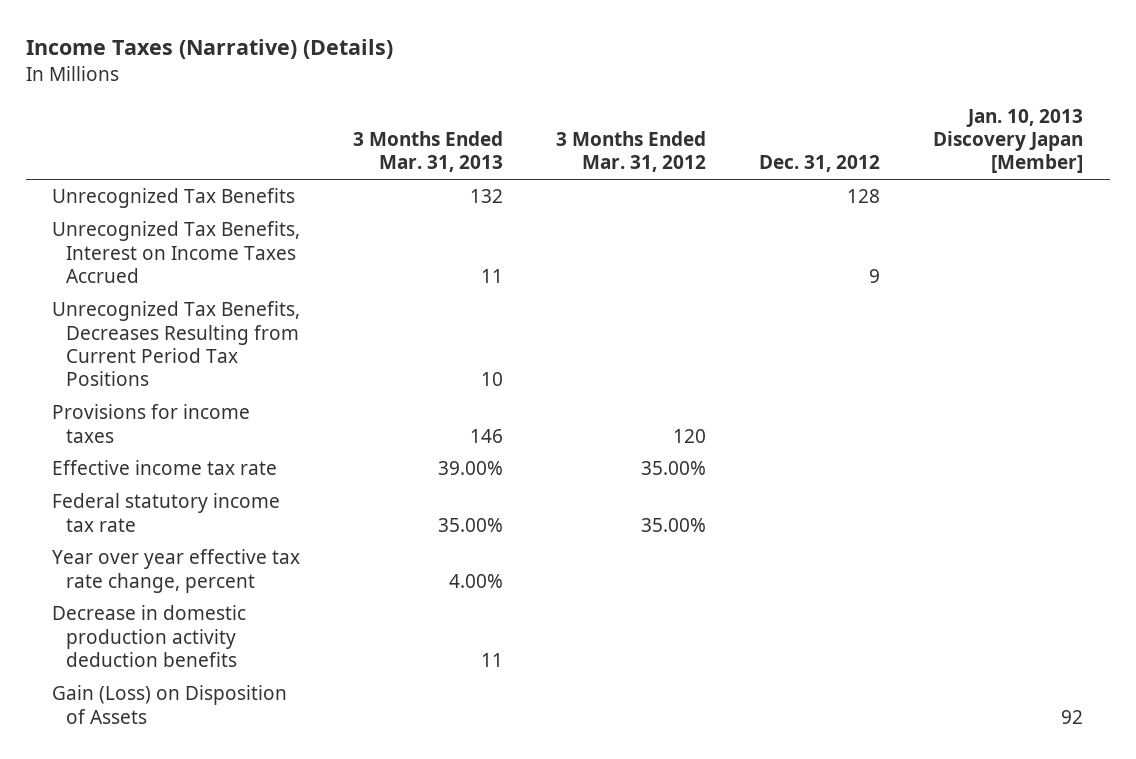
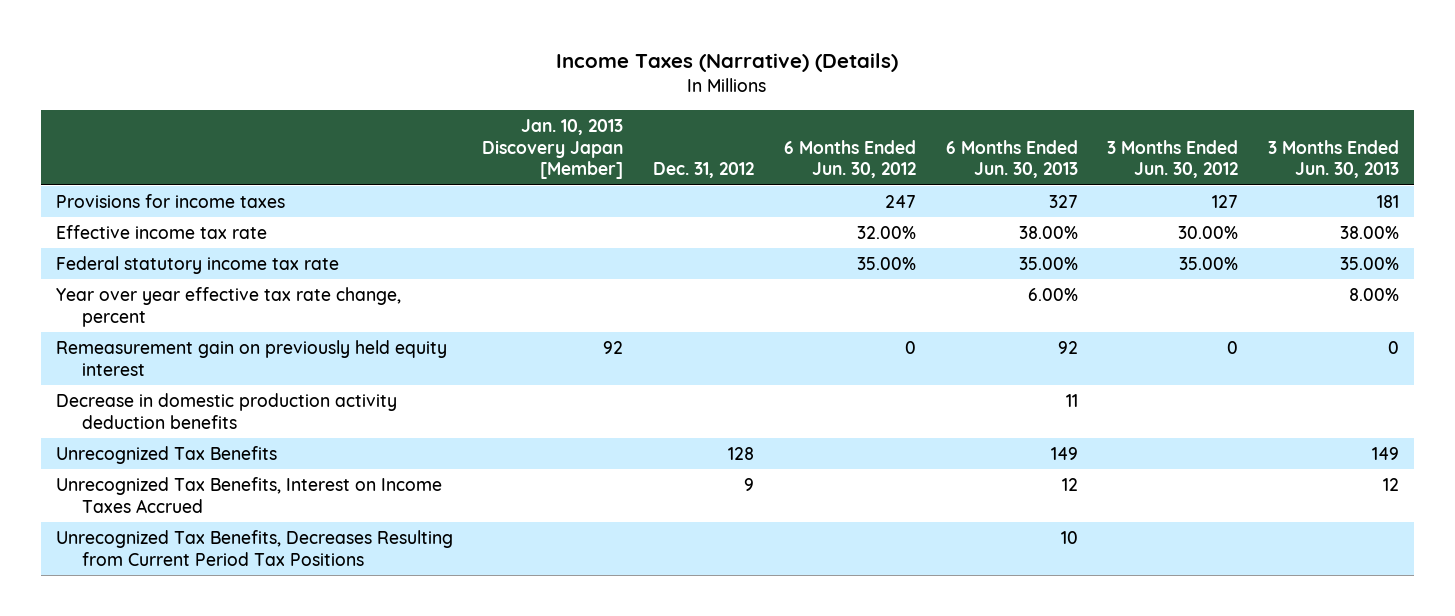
[353,131,504,173] 3 Months Ended Mar. 31, 2013 -> none
[556,131,707,173] 3 Months Ended Mar. 31, 2012 -> none
none -> [783,139,916,179] 6 Months Ended Jun. 30, 2012
none -> [945,139,1078,179] 6 Months Ended Jun. 30, 2013
none -> [1107,139,1239,179] 3 Months Ended Jun. 30, 2012
none -> [1267,139,1399,179] 3 Months Ended Jun. 30, 2013
none -> [55,340,447,376] Remeasurement gain on previously held equity interest
[52,685,288,724] Gain (Loss) on Disposition of Assets -> none
[52,188,296,209] Unrecognized Tax Benefits -> [55,446,277,465] Unrecognized Tax Benefits
[52,221,301,283] Unrecognized Tax Benefits, Interest on Income Taxes Accrued -> [55,477,442,513] Unrecognized Tax Benefits, Interest on Income Taxes Accrued
[52,301,301,386] Unrecognized Tax Benefits, Decreases Resulting from Current Period Tax Positions -> [55,530,453,566] Unrecognized Tax Benefits, Decreases Resulting from Current Period Tax Positions

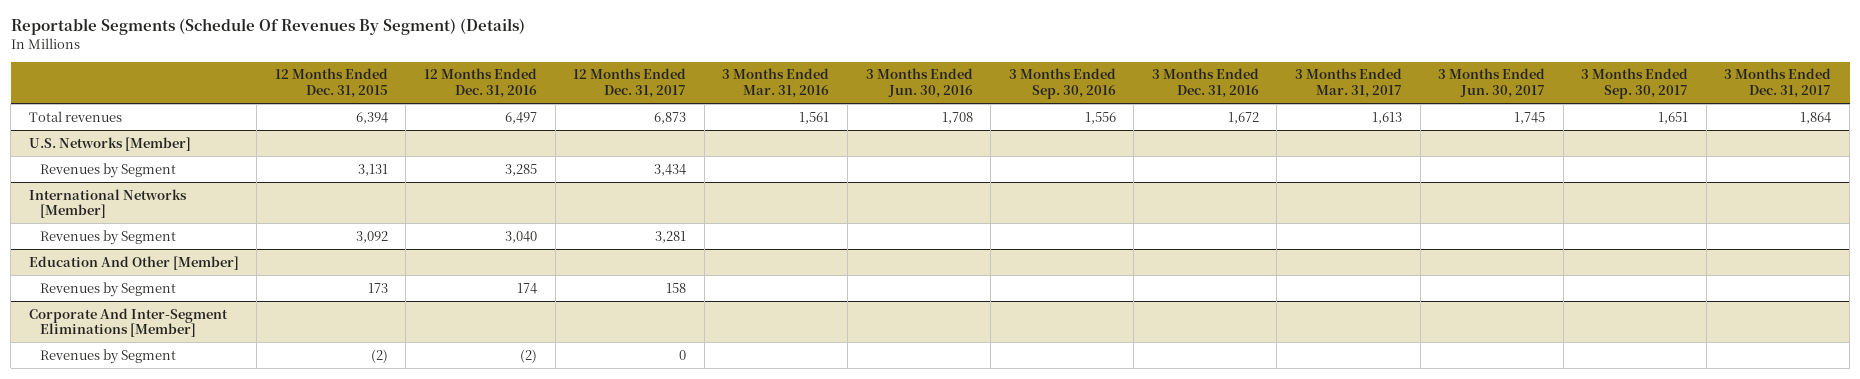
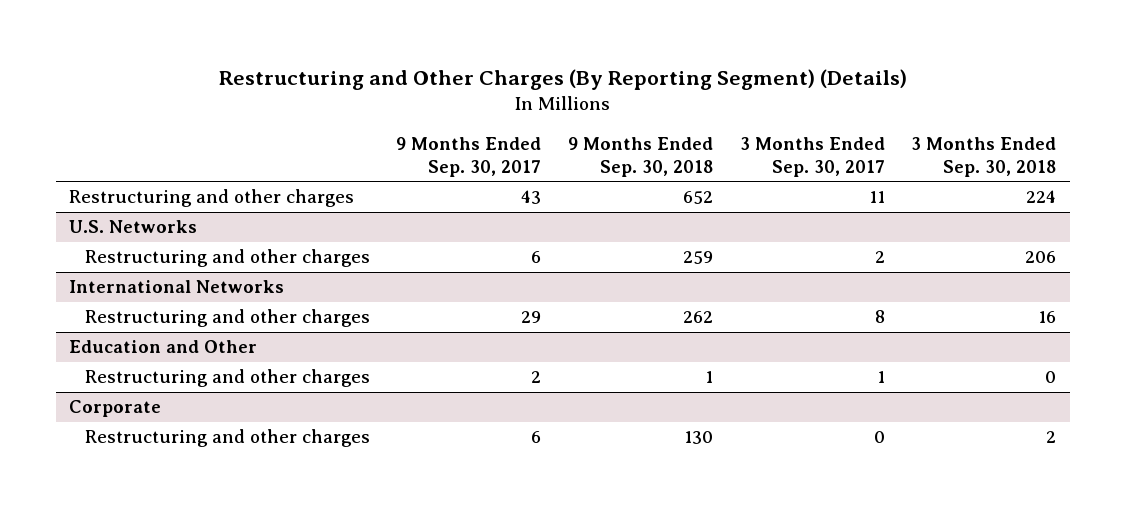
[10,18,525,36] Reportable Segments (Schedule Of Revenues By Segment) (Details) -> [218,68,907,90] Restructuring and Other Charges (By Reporting Segment) (Details)
[274,68,388,99] 12 Months Ended Dec. 31, 2015 -> none
[424,68,538,99] 12 Months Ended Dec. 31, 2016 -> none
[573,68,687,99] 12 Months Ended Dec. 31, 2017 -> none
[722,68,830,99] 3 Months Ended Mar. 31, 2016 -> none
[865,68,973,99] 3 Months Ended Jun. 30, 2016 -> none
[1008,68,1116,100] 3 Months Ended Sep. 30, 2016 -> none
[1151,68,1259,99] 3 Months Ended Dec. 31, 2016 -> none
[1294,68,1402,99] 3 Months Ended Mar. 31, 2017 -> none
[1438,68,1546,99] 3 Months Ended Jun. 30, 2017 -> none
[1724,68,1832,99] 3 Months Ended Dec. 31, 2017 -> none
none -> [396,137,542,177] 9 Months Ended Sep. 30, 2017
none -> [567,137,713,177] 9 Months Ended Sep. 30, 2018
none -> [911,137,1057,177] 3 Months Ended Sep. 30, 2018
[28,110,122,122] Total revenues -> none
[40,162,177,178] Revenues by Segment -> none
[40,229,177,245] Revenues by Segment -> none
[40,281,177,297] Revenues by Segment -> none
[40,348,177,364] Revenues by Segment -> none
none -> [69,189,355,208] Restructuring and other charges
[28,136,191,151] U.S. Networks [Member] -> [69,220,198,234] U.S. Networks
none -> [84,249,370,268] Restructuring and other charges
[28,188,187,219] International Networks [Member] -> [69,280,285,294] International Networks
none -> [84,309,370,328] Restructuring and other charges
[28,255,239,270] Education And Other [Member] -> [69,340,258,354] Education and Other
none -> [84,369,370,388] Restructuring and other charges
[28,307,228,338] Corporate And Inter-Segment Eliminations [Member] -> [69,400,162,418] Corporate
none -> [84,429,370,448] Restructuring and other charges

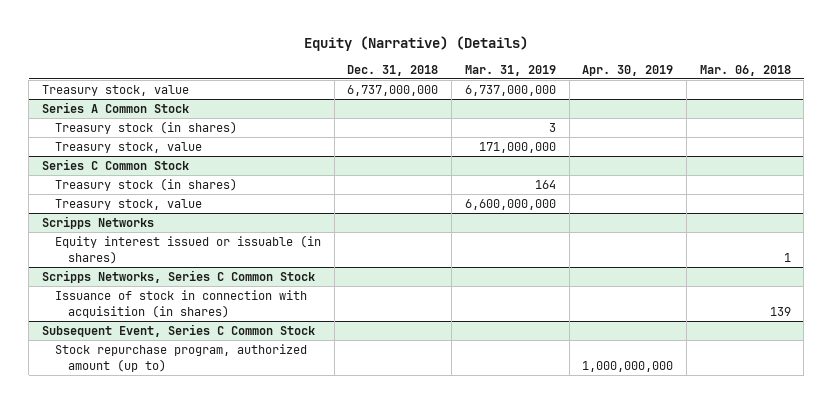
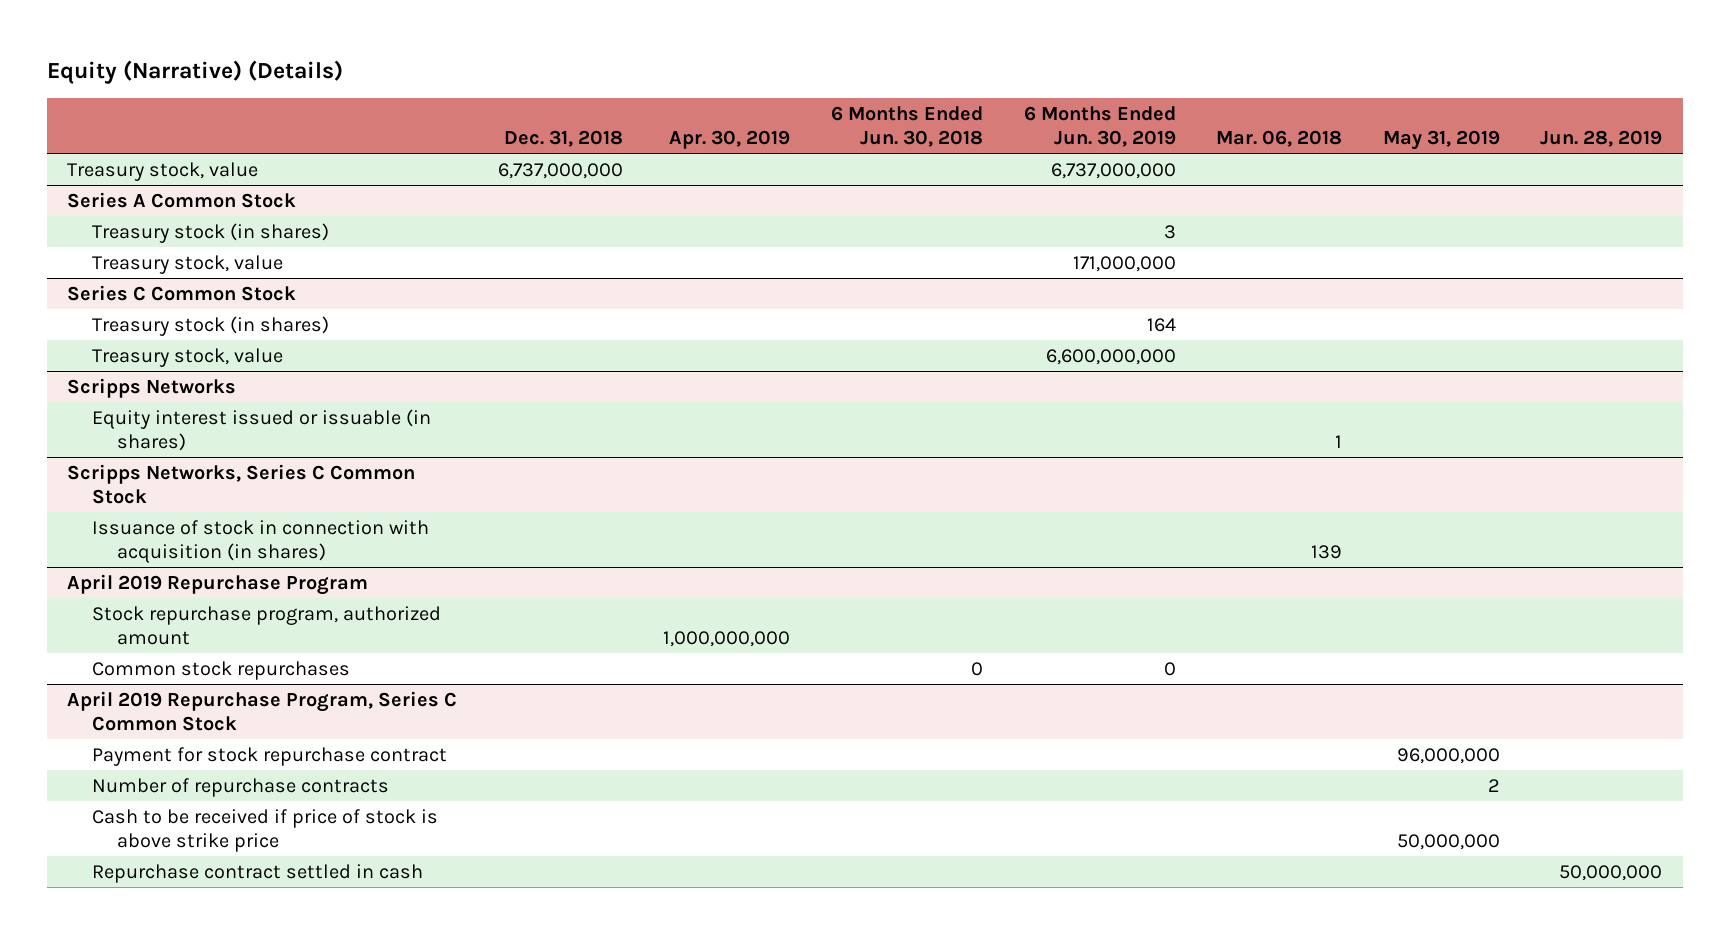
[464,64,556,76] Mar. 31, 2019 -> none
none -> [830,105,983,148] 6 Months Ended Jun. 30, 2018
none -> [1023,105,1176,148] 6 Months Ended Jun. 30, 2019
none -> [1382,130,1500,151] May 31, 2019
none -> [1540,130,1663,148] Jun. 28, 2019
[41,323,315,337] Subsequent Event, Series C Common Stock -> none
[55,343,308,372] Stock repurchase program, authorized amount (up to) -> none
none -> [67,573,369,595] April 2019 Repurchase Program
none -> [92,605,442,646] Stock repurchase program, authorized amount
none -> [92,660,351,680] Common stock repurchases
none -> [67,690,458,732] April 2019 Repurchase Program, Series C Common Stock
none -> [92,746,448,766] Payment for stock repurchase contract
none -> [92,777,390,797] Number of repurchase contracts
none -> [92,808,439,853] Cash to be received if price of stock is above strike price
none -> [92,863,424,883] Repurchase contract settled in cash

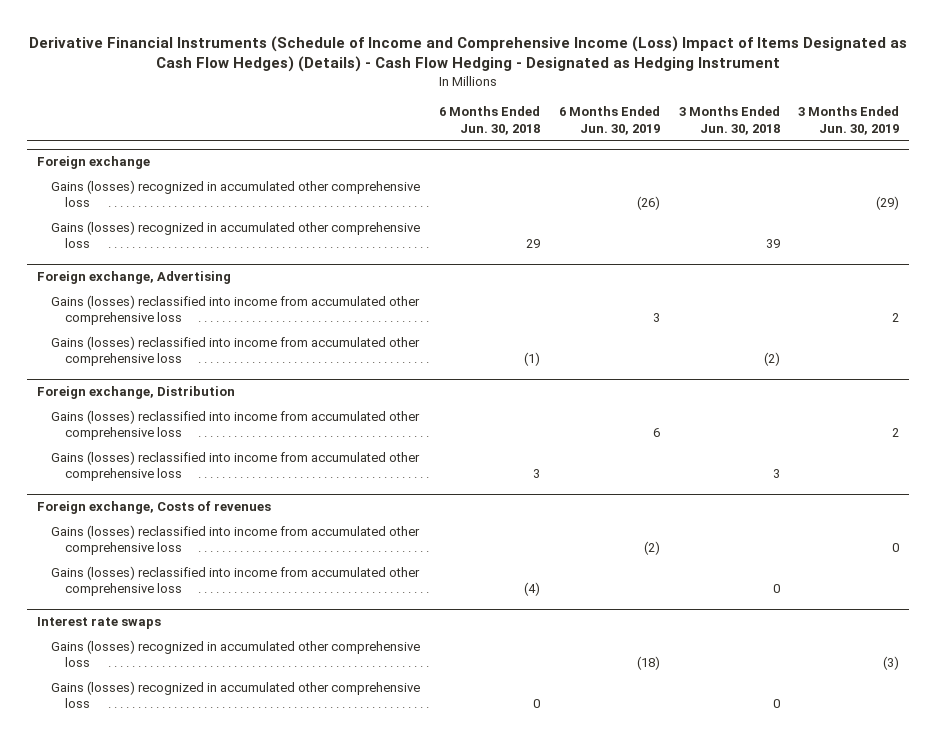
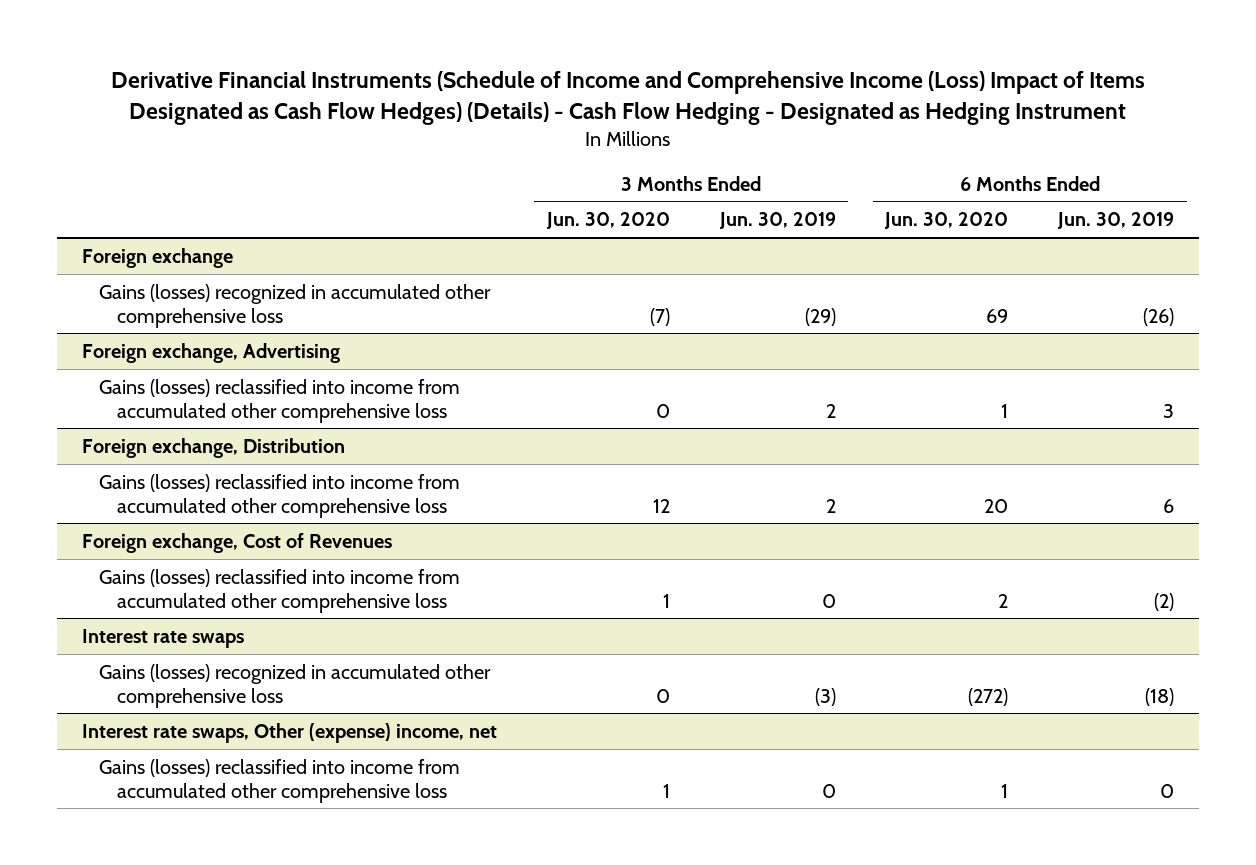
[438,106,540,135] 6 Months Ended Jun. 30, 2018 -> none
[678,106,780,135] 3 Months Ended Jun. 30, 2018 -> none
none -> [545,212,670,230] Jun. 30, 2020
none -> [884,212,1009,230] Jun. 30, 2020
[50,220,420,249] Gains (losses) recognized in accumulated other comprehensive loss -> none
[50,335,420,367] Gains (losses) reclassified into income from accumulated other comprehensive loss -> none
[50,450,420,482] Gains (losses) reclassified into income from accumulated other comprehensive loss -> none
[36,501,271,515] Foreign exchange, Costs of revenues -> [81,532,392,553] Foreign exchange, Cost of Revenues
[50,565,420,597] Gains (losses) reclassified into income from accumulated other comprehensive loss -> none
[50,680,420,709] Gains (losses) recognized in accumulated other comprehensive loss -> none
none -> [81,722,497,743] Interest rate swaps, Other (expense) income, net
none -> [99,758,461,803] Gains (losses) reclassified into income from accumulated other comprehensive loss

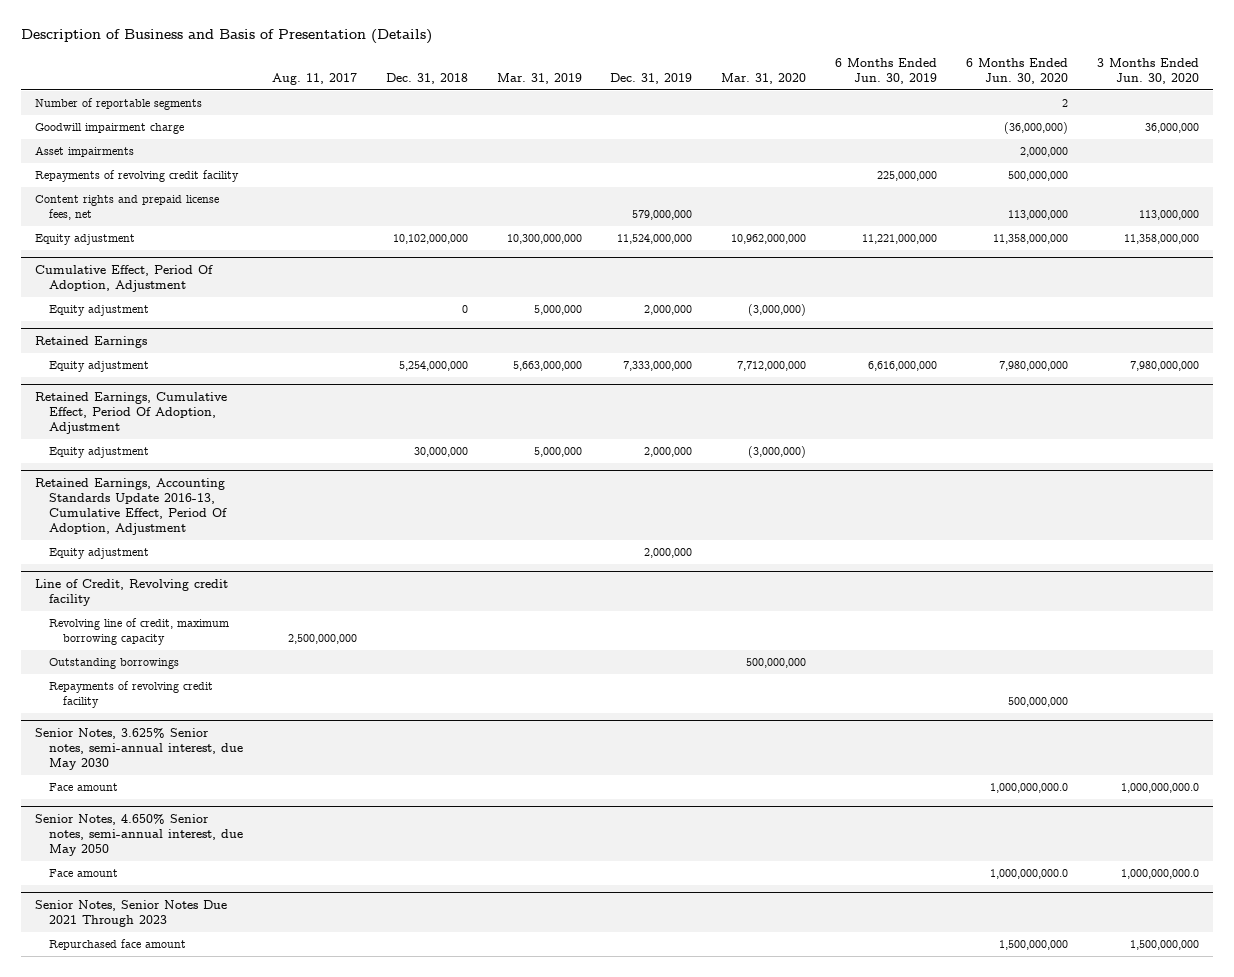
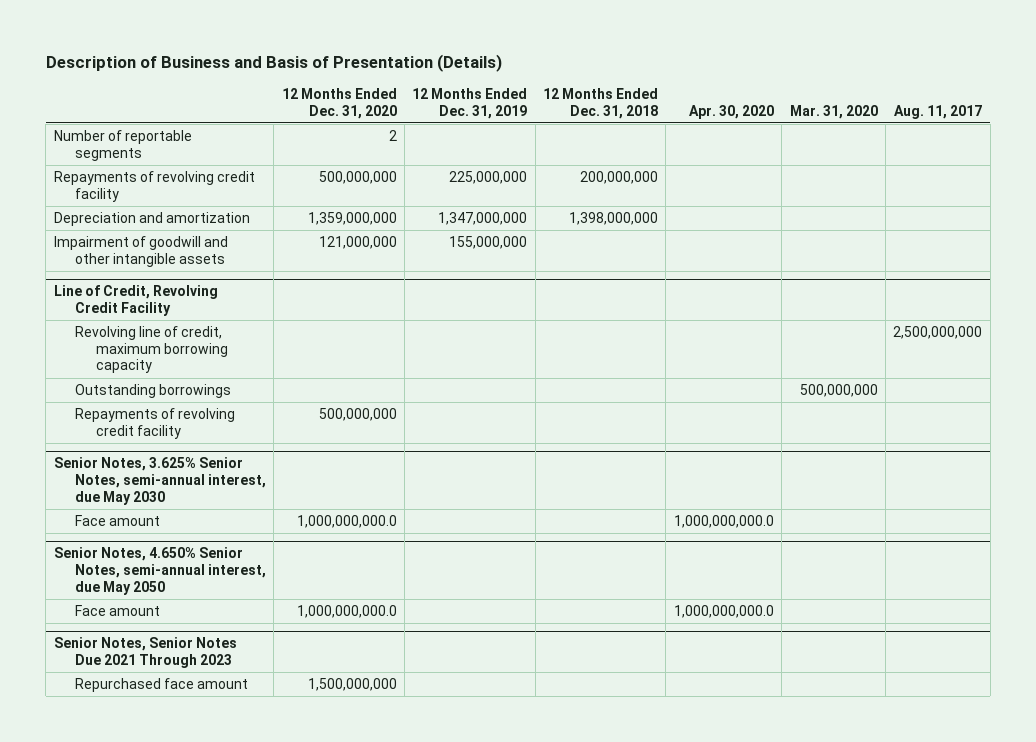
[385,72,468,84] Dec. 31, 2018 -> none
[496,72,582,84] Mar. 31, 2019 -> none
[610,72,693,84] Dec. 31, 2019 -> none
[835,57,938,84] 6 Months Ended Jun. 30, 2019 -> none
[965,57,1068,84] 6 Months Ended Jun. 30, 2020 -> none
[1096,57,1199,84] 3 Months Ended Jun. 30, 2020 -> none
none -> [281,88,397,119] 12 Months Ended Dec. 31, 2020
none -> [412,88,528,119] 12 Months Ended Dec. 31, 2019
none -> [543,88,659,119] 12 Months Ended Dec. 31, 2018
none -> [688,104,774,119] Apr. 30, 2020
[35,123,185,135] Goodwill impairment charge -> none
[35,146,135,158] Asset impairments -> none
[35,195,220,221] Content rights and prepaid license fees, net -> none
[35,234,136,246] Equity adjustment -> none
[35,264,214,292] Cumulative Effect, Period Of Adoption, Adjustment -> none
[48,305,149,317] Equity adjustment -> none
[35,335,148,348] Retained Earnings -> none
[48,361,149,373] Equity adjustment -> none
[35,391,228,434] Retained Earnings, Cumulative Effect, Period Of Adoption, Adjustment -> none
[48,447,149,459] Equity adjustment -> none
[35,477,227,535] Retained Earnings, Accounting Standards Update 2016-13, Cumulative Effect, Period Of Adoption, Adjustment -> none
[48,548,149,560] Equity adjustment -> none
none -> [53,212,250,227] Depreciation and amortization
none -> [53,236,228,267] Impairment of goodwill and other intangible assets
[35,578,229,606] Line of Credit, Revolving credit facility -> [53,285,218,317] Line of Credit, Revolving Credit Facility
[35,727,243,770] Senior Notes, 3.625% Senior notes, semi-annual interest, due May 2030 -> [53,457,266,505] Senior Notes, 3.625% Senior Notes, semi-annual interest, due May 2030
[35,813,243,856] Senior Notes, 4.650% Senior notes, semi-annual interest, due May 2050 -> [53,547,266,595] Senior Notes, 4.650% Senior Notes, semi-annual interest, due May 2050

